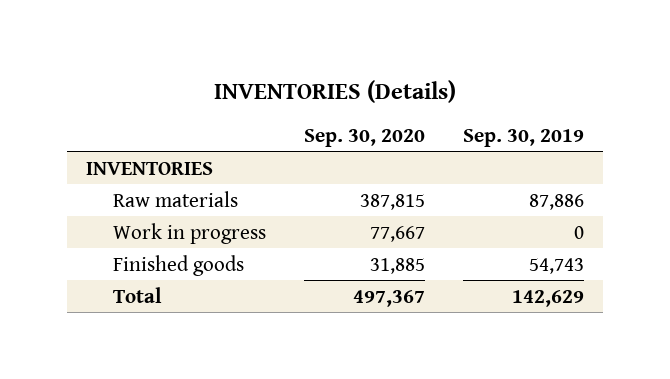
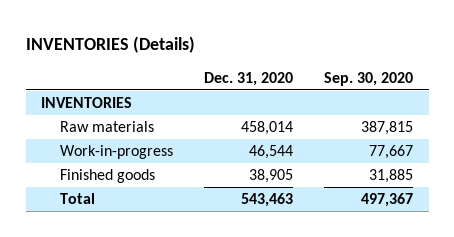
[462,128,584,147] Sep. 30, 2019 -> none
none -> [203,71,293,86] Dec. 31, 2020
[113,222,267,244] Work in progress -> [59,145,173,160] Work-in-progress

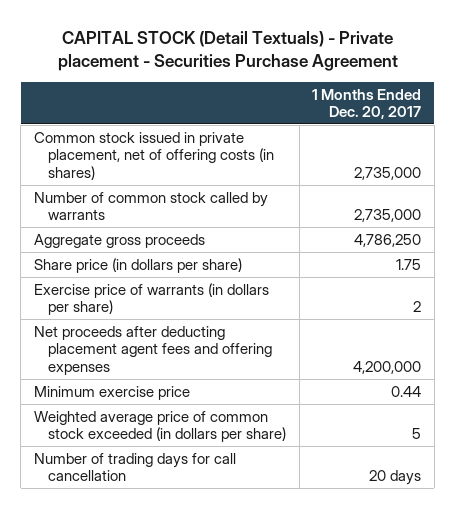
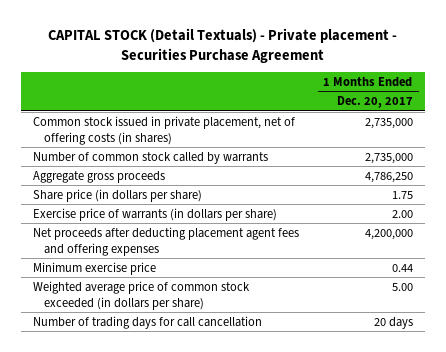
[413,301,422,313] 2 -> [391,209,413,218] 2.00
[412,428,422,440] 5 -> [391,282,413,291] 5.00

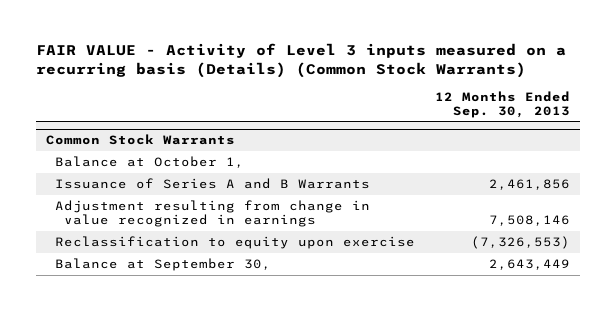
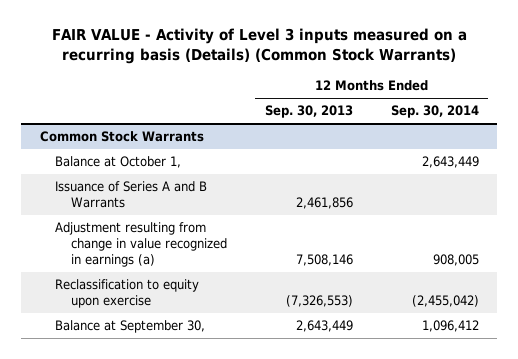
none -> [390,105,479,119] Sep. 30, 2014
[54,200,370,228] Adjustment resulting from change in value recognized in earnings -> [55,222,228,267] Adjustment resulting from change in value recognized in earnings (a)

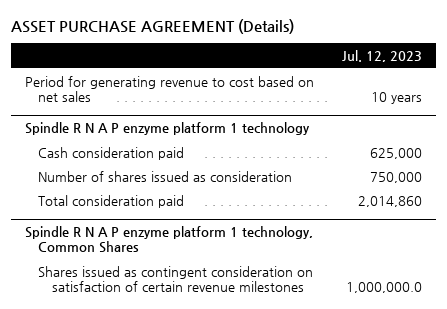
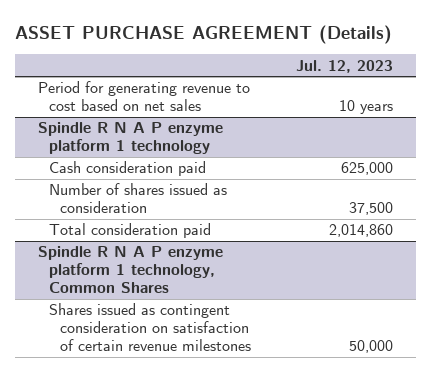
[369,171,422,183] 750,000 -> [349,202,394,216] 37,500
[345,281,422,293] 1,000,000.0 -> [349,340,394,354] 50,000

